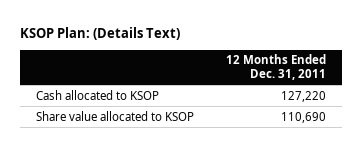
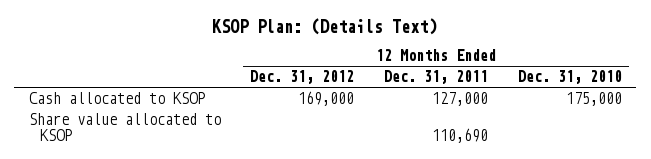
none -> [250,70,355,85] Dec. 31, 2012
none -> [517,70,622,85] Dec. 31, 2010
[281,90,327,102] 127,220 -> [432,92,489,107] 127,000

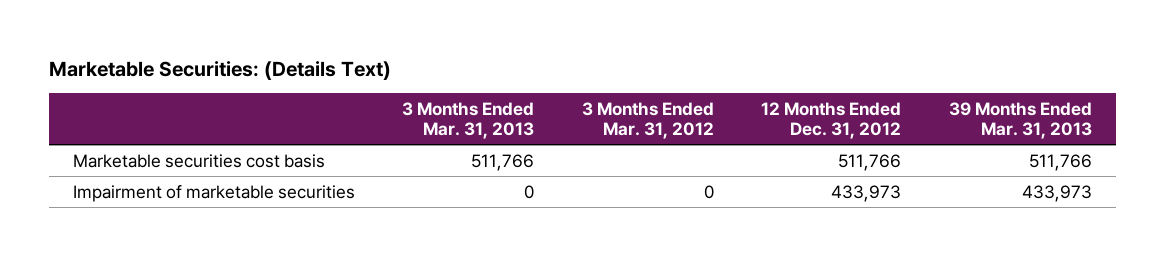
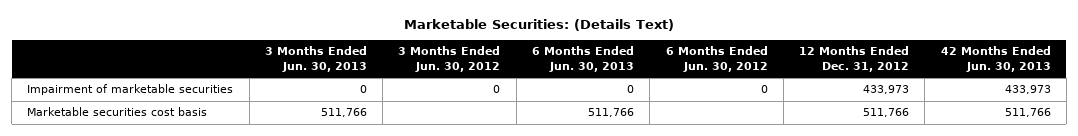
[402,101,535,140] 3 Months Ended Mar. 31, 2013 -> none
[581,101,714,140] 3 Months Ended Mar. 31, 2012 -> none
[948,101,1092,140] 39 Months Ended Mar. 31, 2013 -> none
none -> [264,46,367,72] 3 Months Ended Jun. 30, 2013
none -> [398,46,501,72] 3 Months Ended Jun. 30, 2012
none -> [532,46,635,72] 6 Months Ended Jun. 30, 2013
none -> [665,46,768,72] 6 Months Ended Jun. 30, 2012
none -> [940,46,1051,72] 42 Months Ended Jun. 30, 2013
[72,153,325,168] Marketable securities cost basis -> [27,107,208,117] Marketable securities cost basis

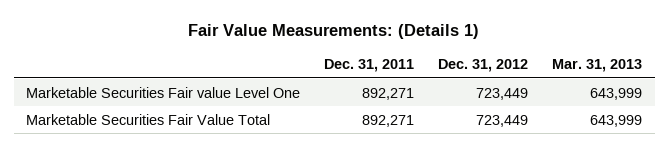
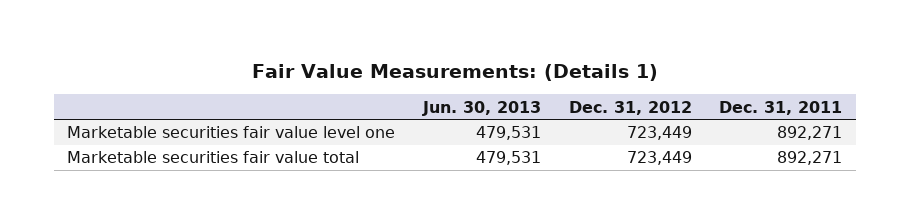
[552,58,643,72] Mar. 31, 2013 -> none
none -> [422,100,542,116] Jun. 30, 2013
[25,86,300,98] Marketable Securities Fair value Level One -> [67,126,396,139] Marketable securities fair value level one
[25,113,270,125] Marketable Securities Fair Value Total -> [67,151,360,164] Marketable securities fair value total

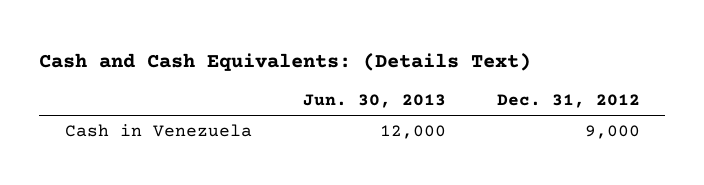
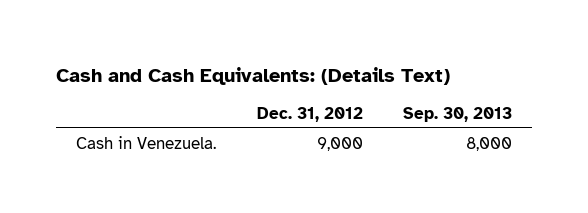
[302,94,446,109] Jun. 30, 2013 -> none
none -> [402,107,512,123] Sep. 30, 2013
[64,124,252,138] Cash in Venezuela -> [76,135,217,149] Cash in Venezuela.

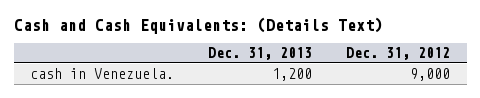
[402,107,512,123] Sep. 30, 2013 -> none
none -> [208,46,313,60] Dec. 31, 2013
[76,135,217,149] Cash in Venezuela. -> [30,68,175,80] cash in Venezuela.

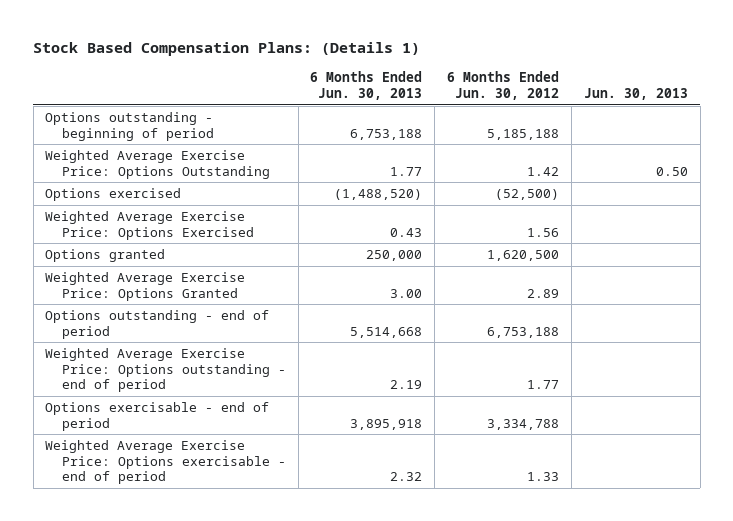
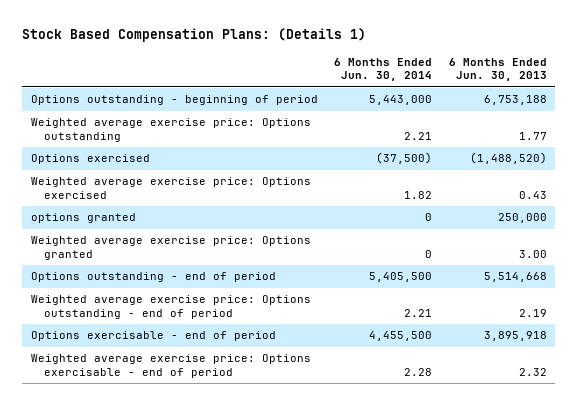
[447,71,560,101] 6 Months Ended Jun. 30, 2012 -> none
[583,88,688,101] Jun. 30, 2013 -> none
none -> [334,57,433,82] 6 Months Ended Jun. 30, 2014
[45,150,270,179] Weighted Average Exercise Price: Options Outstanding -> [30,118,311,143] Weighted average exercise price: Options outstanding
[45,211,254,240] Weighted Average Exercise Price: Options Exercised -> [30,177,311,200] Weighted average exercise price: Options exercised
[45,249,166,263] Options granted -> [30,213,136,224] options granted
[45,272,246,301] Weighted Average Exercise Price: Options Granted -> [30,236,311,261] Weighted average exercise price: Options granted
[45,348,286,393] Weighted Average Exercise Price: Options outstanding - end of period -> [30,295,311,320] Weighted average exercise price: Options outstanding - end of period
[45,440,286,485] Weighted Average Exercise Price: Options exercisable - end of period -> [30,354,311,379] Weighted average exercise price: Options exercisable - end of period

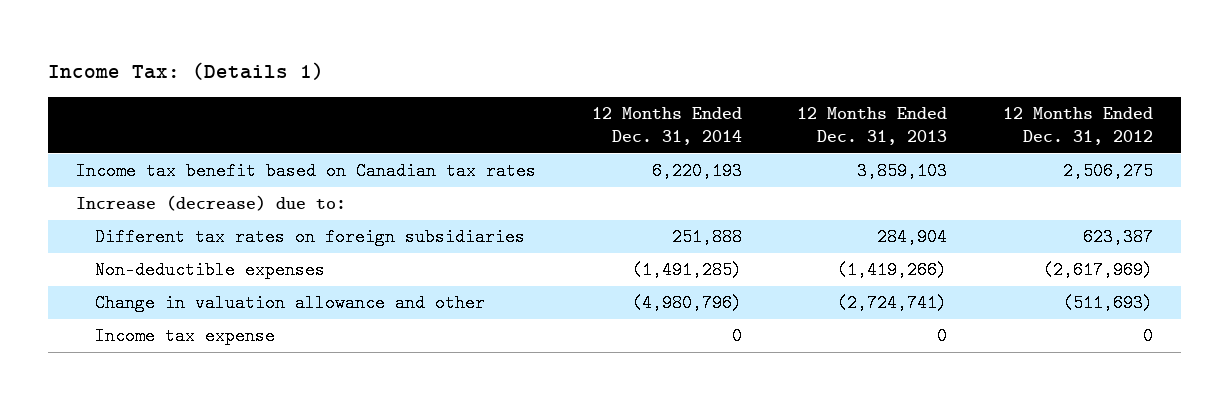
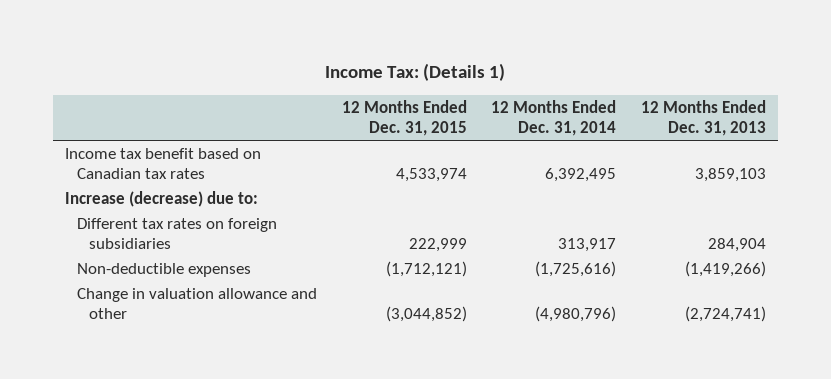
[1002,107,1153,146] 12 Months Ended Dec. 31, 2012 -> none
none -> [341,99,467,137] 12 Months Ended Dec. 31, 2015
[651,162,742,181] 6,220,193 -> [545,168,617,183] 6,392,495
[671,228,742,247] 251,888 -> [558,238,617,253] 313,917
[631,261,742,280] (1,491,285) -> [535,260,617,277] (1,725,616)
[95,327,276,346] Income tax expense -> none

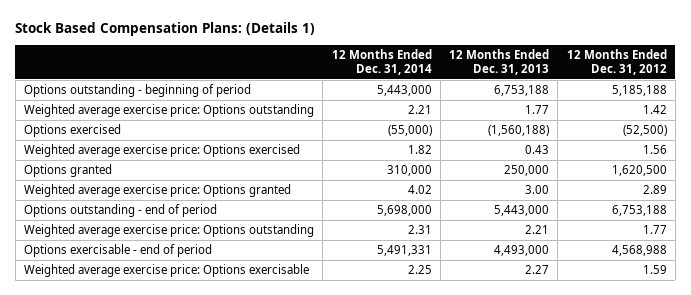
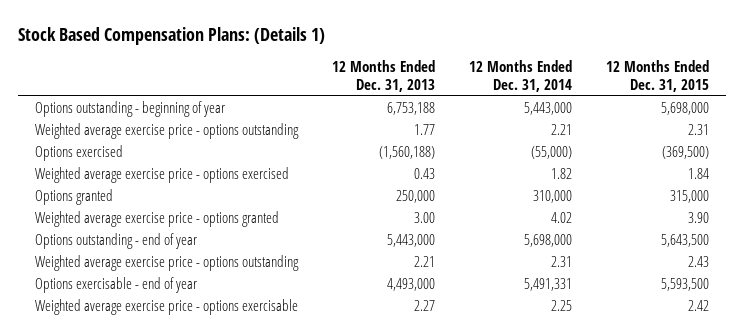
[566,48,667,76] 12 Months Ended Dec. 31, 2012 -> none
none -> [605,60,709,93] 12 Months Ended Dec. 31, 2015
[24,83,252,97] Options outstanding - beginning of period -> [34,101,225,118] Options outstanding - beginning of year
[24,103,315,117] Weighted average exercise price: Options outstanding -> [34,123,299,140] Weighted average exercise price - options outstanding
[24,143,301,157] Weighted average exercise price: Options exercised -> [34,167,289,184] Weighted average exercise price - options exercised
[24,183,292,197] Weighted average exercise price: Options granted -> [34,211,279,228] Weighted average exercise price - options granted
[24,203,218,217] Options outstanding - end of period -> [34,233,197,250] Options outstanding - end of year
[24,223,315,237] Weighted average exercise price: Options outstanding -> [34,255,299,272] Weighted average exercise price - options outstanding
[24,243,213,257] Options exercisable - end of period -> [34,277,197,294] Options exercisable - end of year
[24,263,310,277] Weighted average exercise price: Options exercisable -> [34,299,298,316] Weighted average exercise price - options exercisable

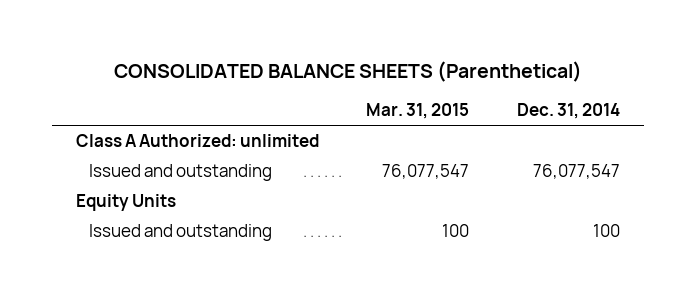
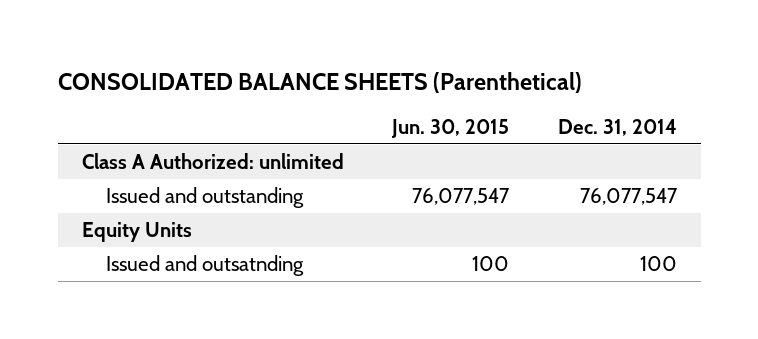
[366,103,470,120] Mar. 31, 2015 -> none
none -> [391,119,510,139] Jun. 30, 2015
[88,224,272,242] Issued and outstanding -> [106,254,305,276] Issued and outsatnding

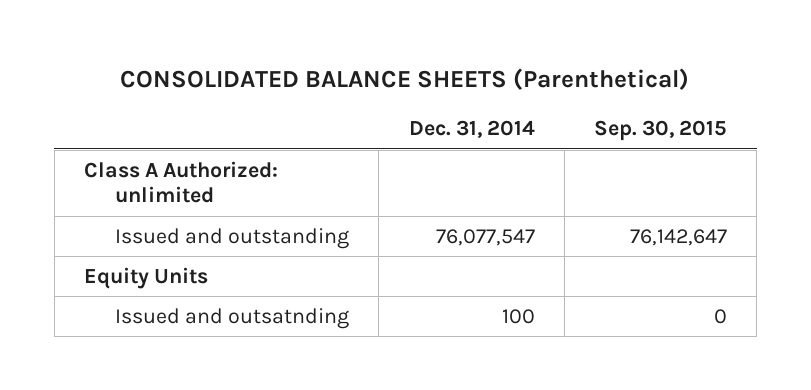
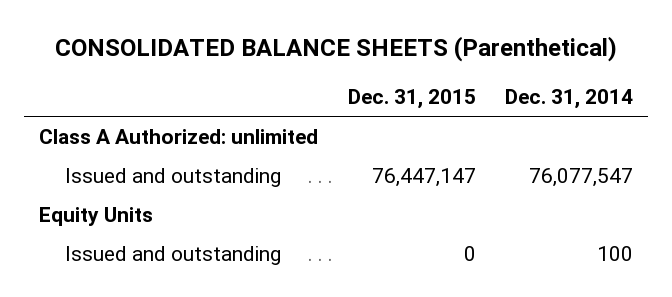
[594,120,728,142] Sep. 30, 2015 -> none
none -> [347,89,476,110] Dec. 31, 2015
[115,307,350,329] Issued and outsatnding -> [65,245,282,265] Issued and outstanding

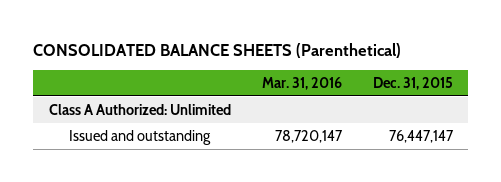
[505,89,634,110] Dec. 31, 2014 -> none
none -> [261,77,342,91] Mar. 31, 2016
[38,128,318,144] Class A Authorized: unlimited -> [48,103,231,115] Class A Authorized: Unlimited
[38,206,153,226] Equity Units -> none
[65,245,282,265] Issued and outstanding -> none

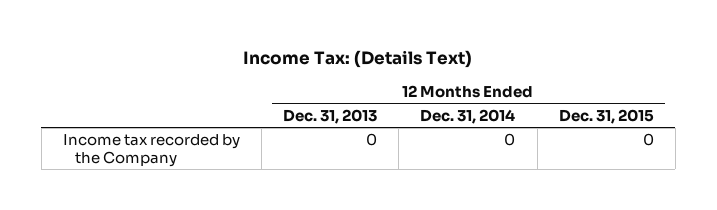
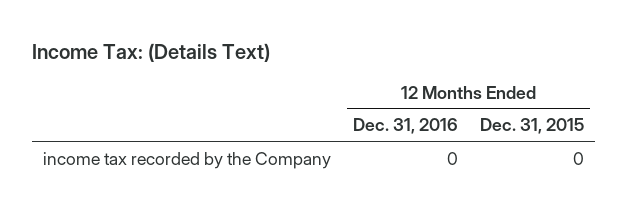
[283,108,378,124] Dec. 31, 2013 -> none
[420,108,516,124] Dec. 31, 2014 -> none
none -> [353,118,459,135] Dec. 31, 2016
[62,134,240,167] Income tax recorded by the Company -> [42,151,331,169] income tax recorded by the Company

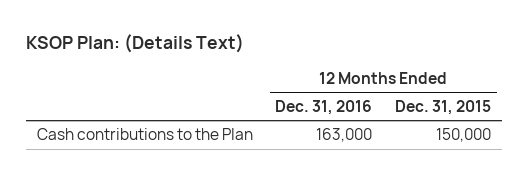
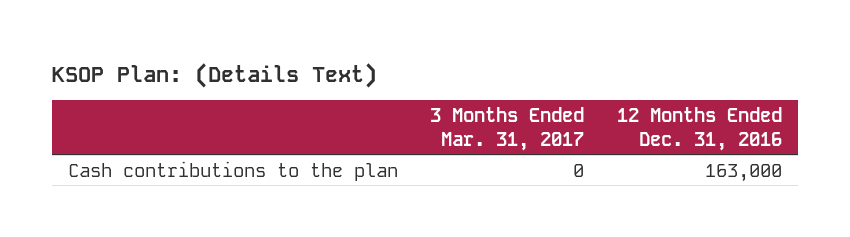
[395,99,492,115] Dec. 31, 2015 -> none
none -> [430,107,585,151] 3 Months Ended Mar. 31, 2017
[36,128,253,141] Cash contributions to the Plan -> [68,160,399,181] Cash contributions to the plan

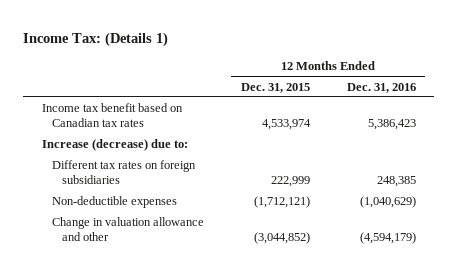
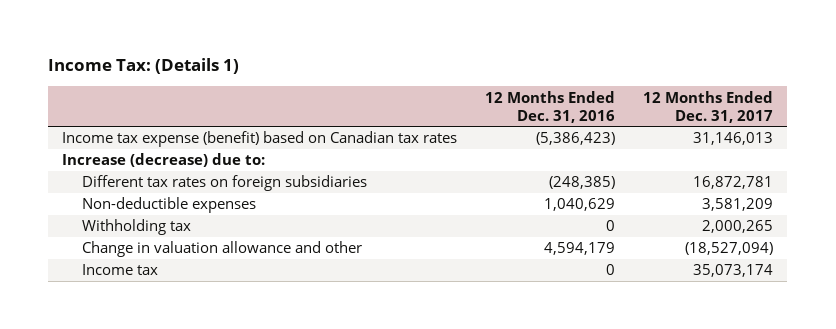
[240,82,310,93] Dec. 31, 2015 -> none
none -> [643,90,774,123] 12 Months Ended Dec. 31, 2017
[41,103,183,128] Income tax benefit based on Canadian tax rates -> [62,131,458,148] Income tax expense (benefit) based on Canadian tax rates
[367,119,416,131] 5,386,423 -> [536,132,616,146] (5,386,423)
[376,176,416,188] 248,385 -> [549,176,616,190] (248,385)
[359,196,416,209] (1,040,629) -> [544,198,616,212] 1,040,629
none -> [81,219,191,236] Withholding tax
[359,232,416,245] (4,594,179) -> [544,242,616,256] 4,594,179
none -> [81,264,158,276] Income tax

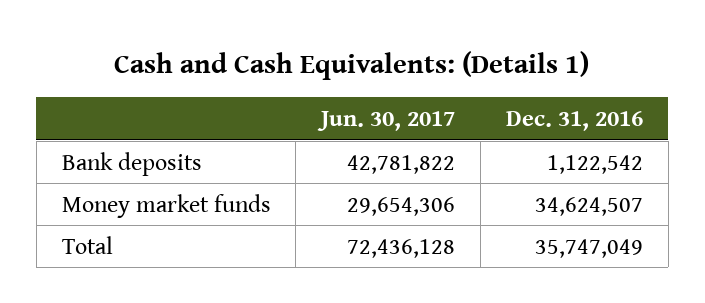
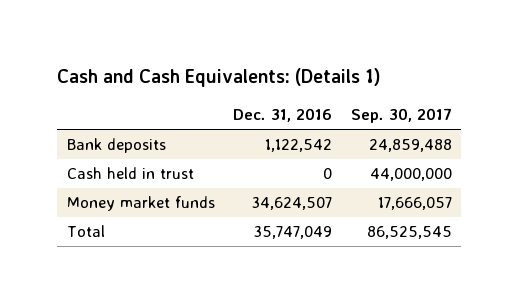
[317,111,456,132] Jun. 30, 2017 -> none
none -> [350,108,452,124] Sep. 30, 2017
none -> [66,167,194,180] Cash held in trust

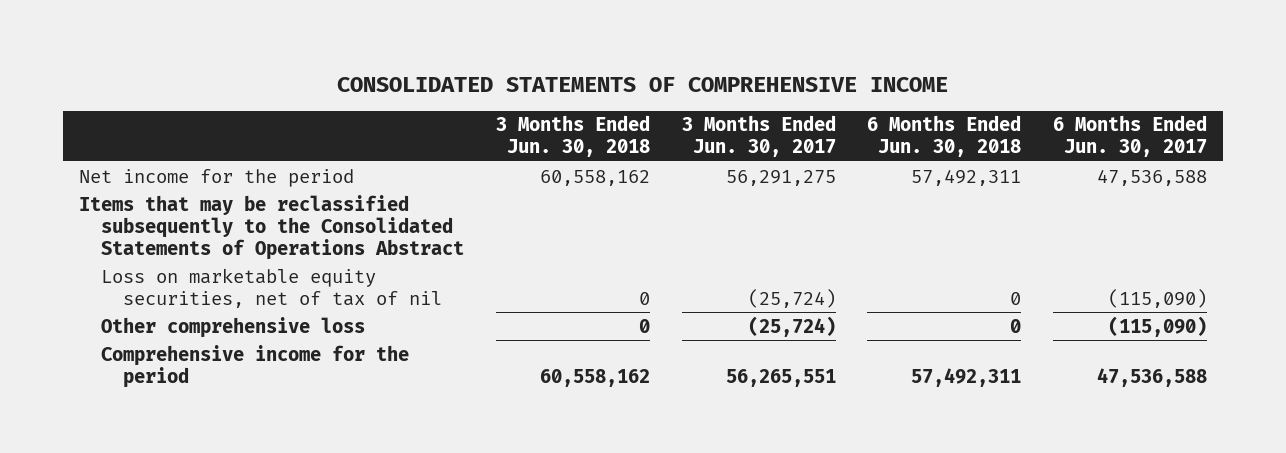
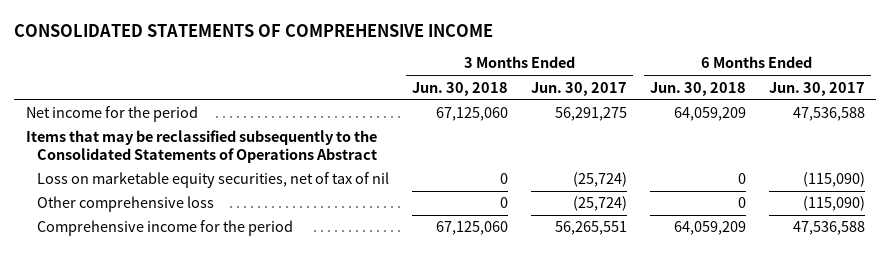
[539,169,650,186] 60,558,162 -> [436,107,509,122] 67,125,060
[911,168,1022,186] 57,492,311 -> [673,107,746,122] 64,059,209
[539,368,650,387] 60,558,162 -> [436,221,509,236] 67,125,060
[911,367,1022,387] 57,492,311 -> [673,221,746,236] 64,059,209

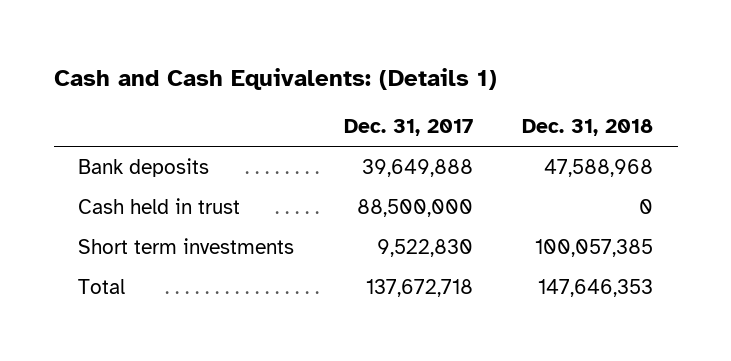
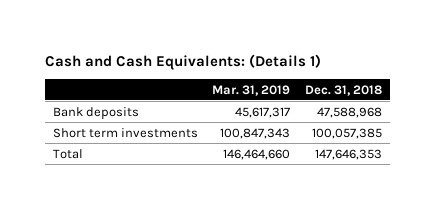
[343,119,473,137] Dec. 31, 2017 -> none
none -> [212,84,291,96] Mar. 31, 2019
[78,198,241,215] Cash held in trust -> none

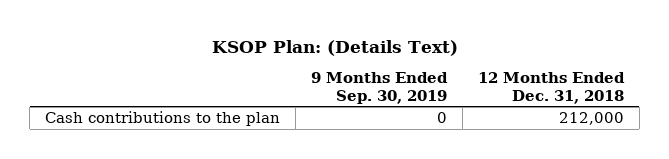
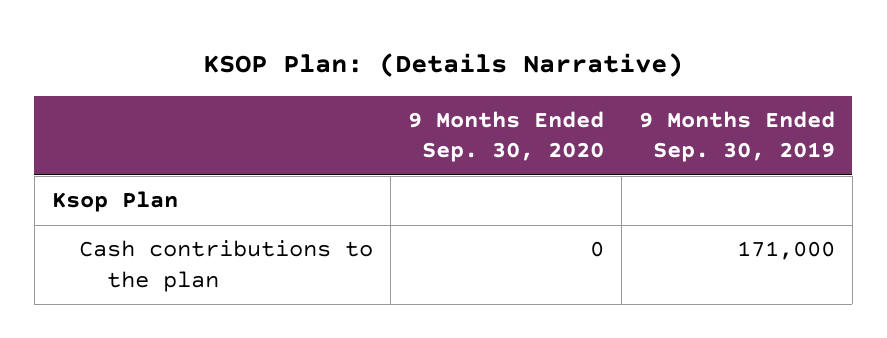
[211,39,458,56] KSOP Plan: (Details Text) -> [203,52,684,77] KSOP Plan: (Details Narrative)
[478,72,626,105] 12 Months Ended Dec. 31, 2018 -> none
none -> [408,111,605,163] 9 Months Ended Sep. 30, 2020
none -> [51,191,178,213] Ksop Plan
[437,112,448,124] 0 -> [736,241,835,261] 171,000

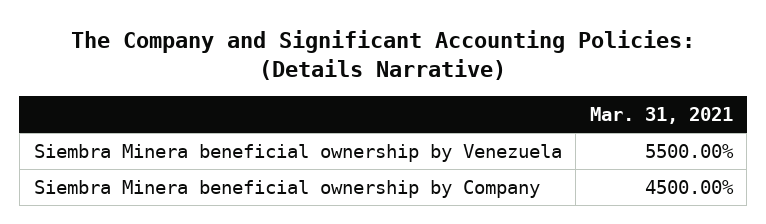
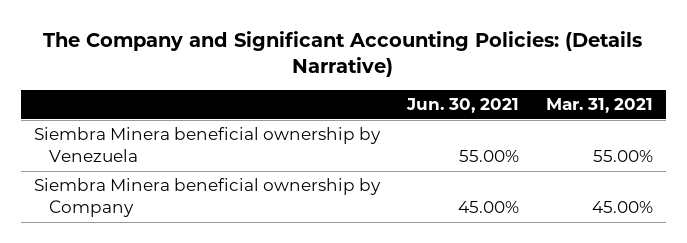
none -> [405,98,519,114] Jun. 30, 2021
[644,143,734,158] 5500.00% -> [592,150,653,163] 55.00%
[644,179,734,194] 4500.00% -> [591,201,653,214] 45.00%

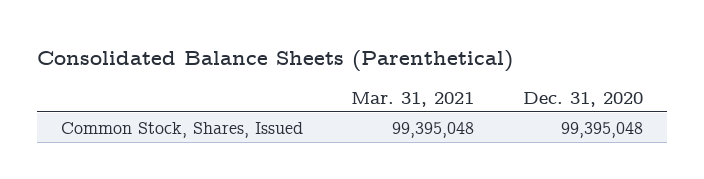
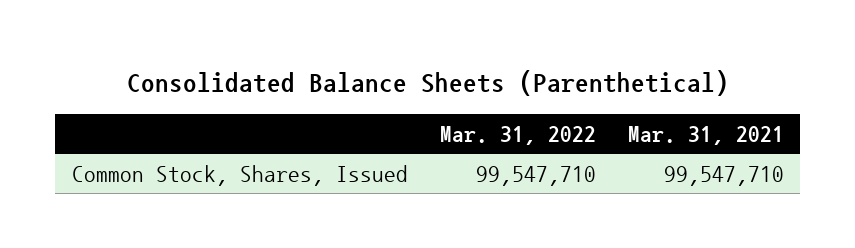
[523,91,644,107] Dec. 31, 2020 -> none
none -> [439,125,596,145] Mar. 31, 2022
[392,121,475,138] 99,395,048 -> [663,165,784,186] 99,547,710

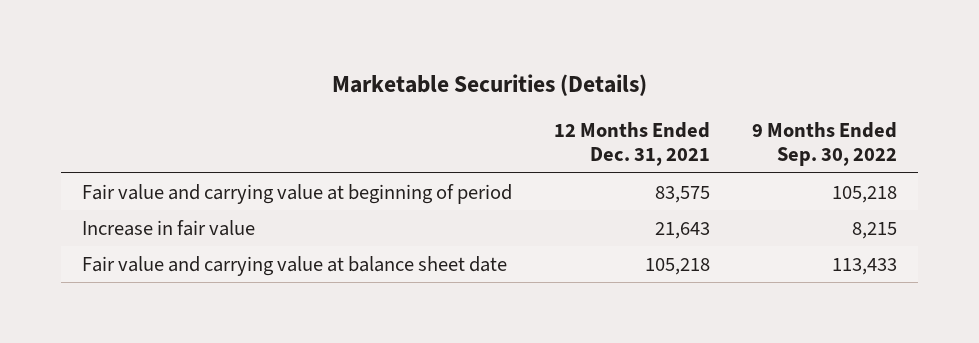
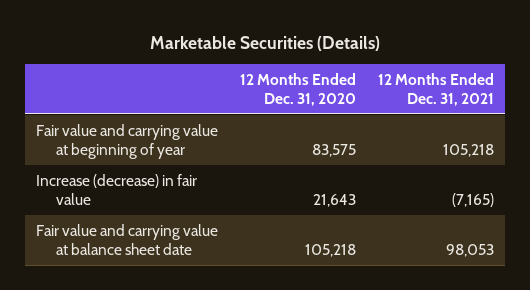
[752,122,898,167] 9 Months Ended Sep. 30, 2022 -> none
none -> [239,73,356,106] 12 Months Ended Dec. 31, 2020
[81,183,512,204] Fair value and carrying value at beginning of period -> [36,123,219,159] Fair value and carrying value at beginning of year
[655,185,711,203] 83,575 -> [442,143,494,157] 105,218
[81,219,255,236] Increase in fair value -> [36,173,198,205] Increase (decrease) in fair value
[655,221,711,239] 21,643 -> [451,192,494,207] (7,165)
[645,257,711,275] 105,218 -> [445,243,494,257] 98,053

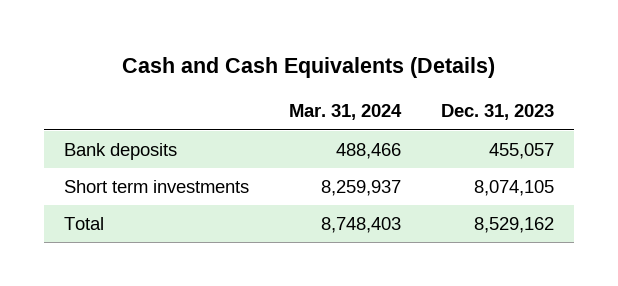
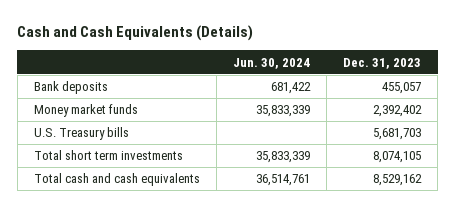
[289,104,403,121] Mar. 31, 2024 -> none
none -> [233,57,311,69] Jun. 30, 2024
none -> [33,104,138,118] Money market funds
none -> [33,127,129,141] U.S. Treasury bills
[64,180,250,194] Short term investments -> [33,150,183,161] Total short term investments
[64,217,105,231] Total -> [33,173,200,187] Total cash and cash equivalents

